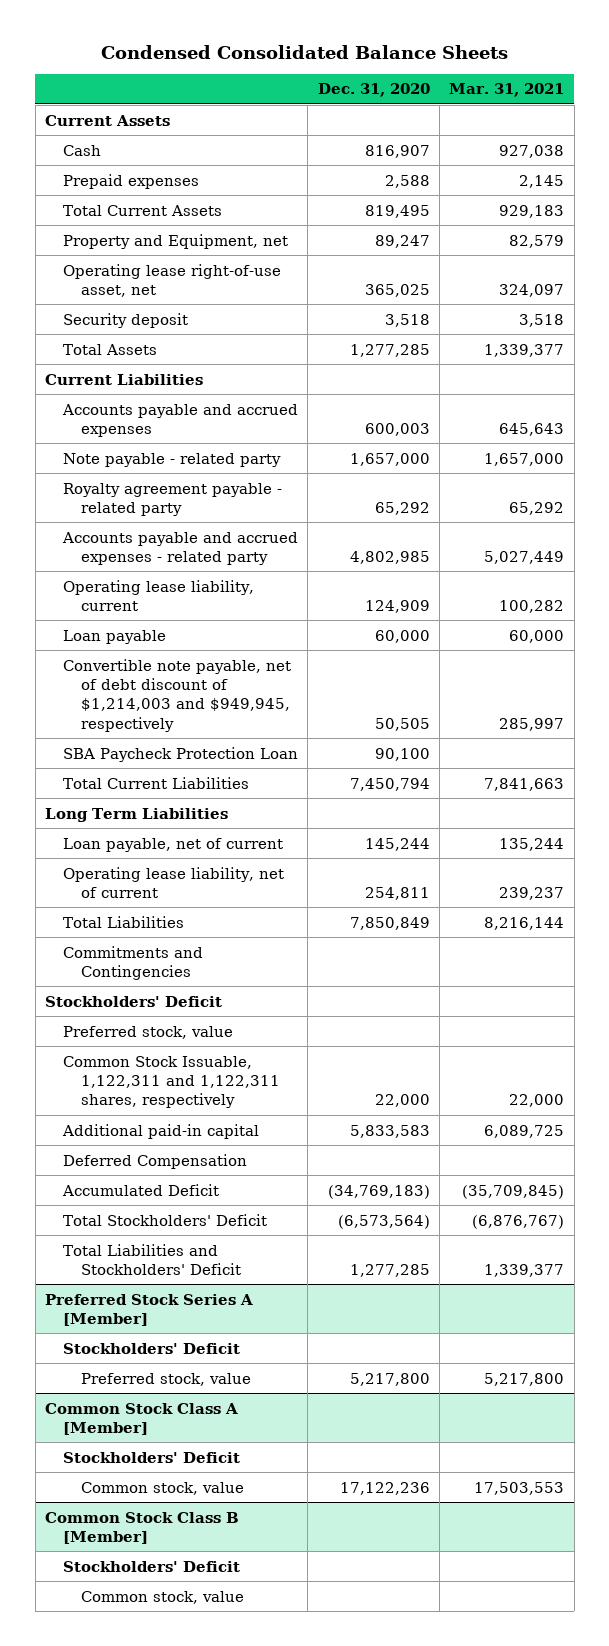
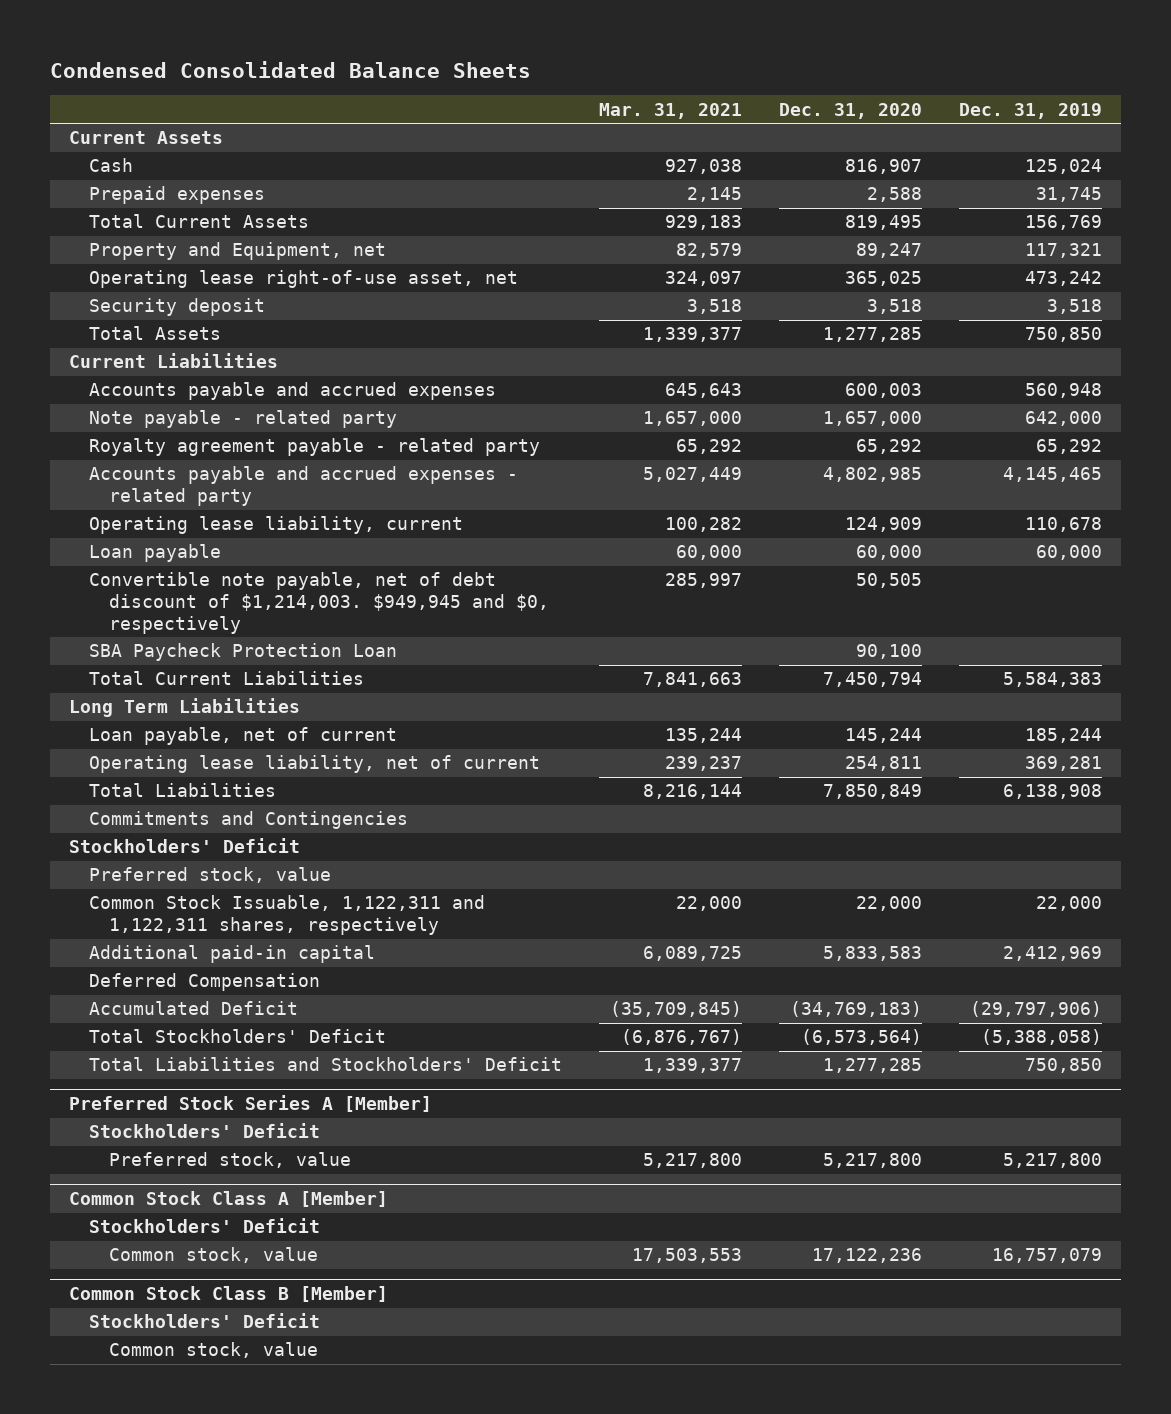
none -> [959,102,1103,119] Dec. 31, 2019
[63,658,292,732] Convertible note payable, net of debt discount of $1,214,003 and $949,945, respectively -> [88,572,549,635] Convertible note payable, net of debt discount of $1,214,003. $949,945 and $0, respectively

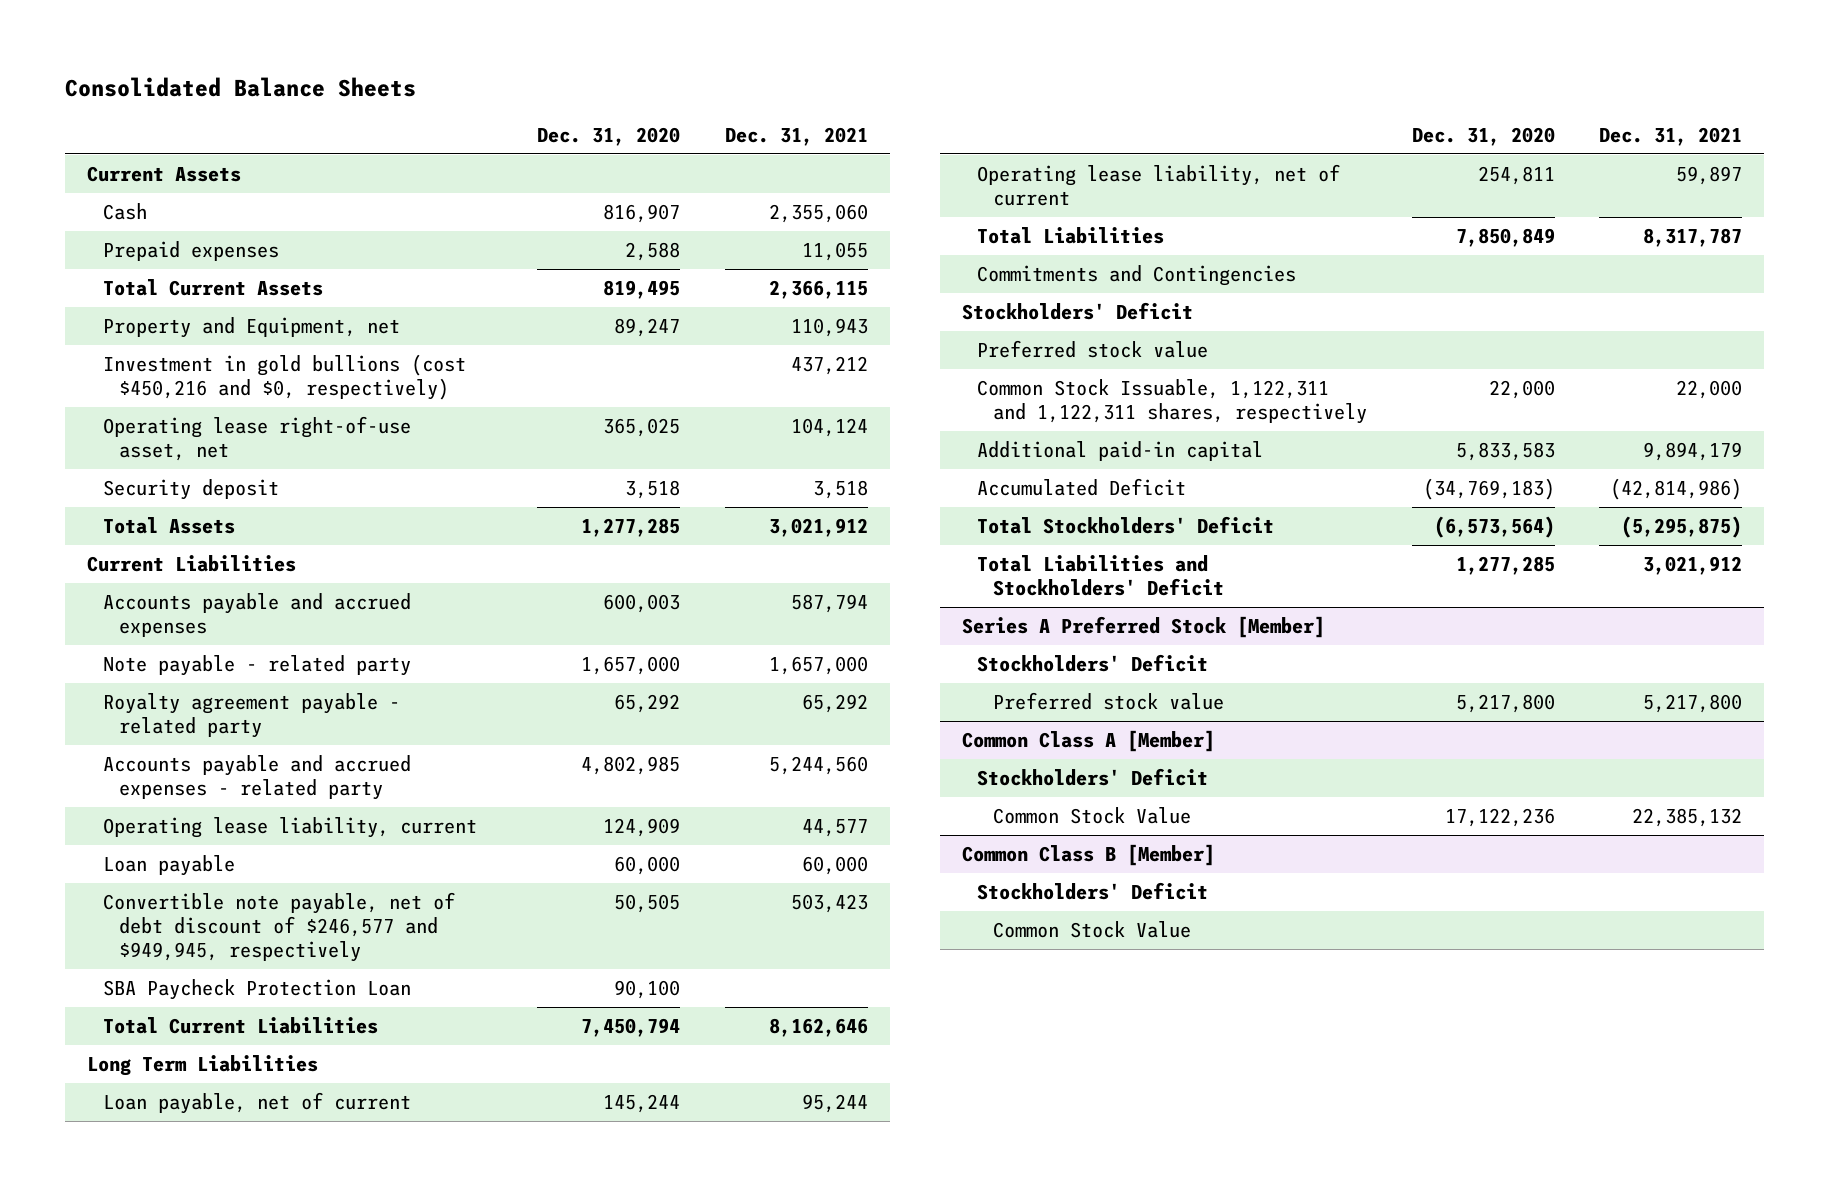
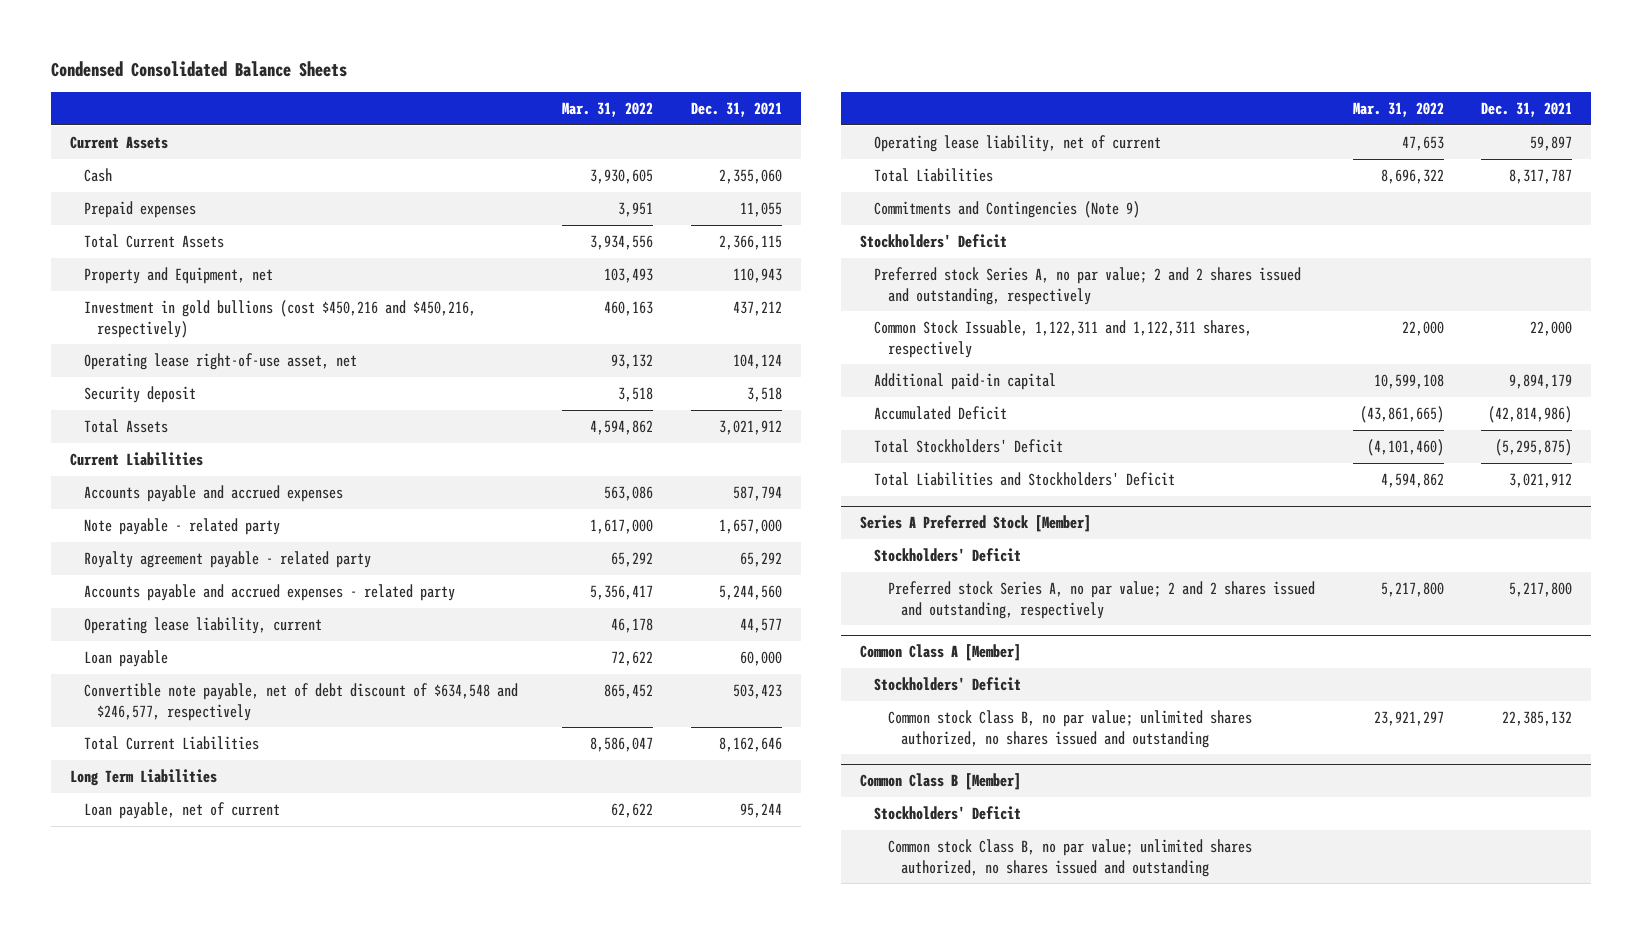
[65,76,417,97] Consolidated Balance Sheets -> [50,61,347,78] Condensed Consolidated Balance Sheets
[537,126,681,146] Dec. 31, 2020 -> none
none -> [562,102,654,118] Mar. 31, 2022
[103,353,467,400] Investment in gold bullions (cost $450,216 and $0, respectively) -> [83,299,476,338] Investment in gold bullions (cost $450,216 and $450,216, respectively)
[103,978,412,1000] SBA Paycheck Protection Loan -> none
[103,891,456,962] Convertible note payable, net of debt discount of $246,577 and $949,945, respectively -> [83,682,518,721] Convertible note payable, net of debt discount of $634,548 and $246,577, respectively
[977,264,1297,286] Commitments and Contingencies -> [874,200,1141,218] Commitments and Contingencies (Note 9)
[977,339,1209,358] Preferred stock value -> [874,266,1302,305] Preferred stock Series A, no par value; 2 and 2 shares issued and outstanding, respectively
[993,691,1225,710] Preferred stock value -> [887,580,1315,619] Preferred stock Series A, no par value; 2 and 2 shares issued and outstanding, respectively
[993,806,1192,824] Common Stock Value -> [887,709,1252,748] Common stock Class B, no par value; unlimited shares authorized, no shares issued and outstanding
[993,920,1192,938] Common Stock Value -> [887,838,1252,877] Common stock Class B, no par value; unlimited shares authorized, no shares issued and outstanding

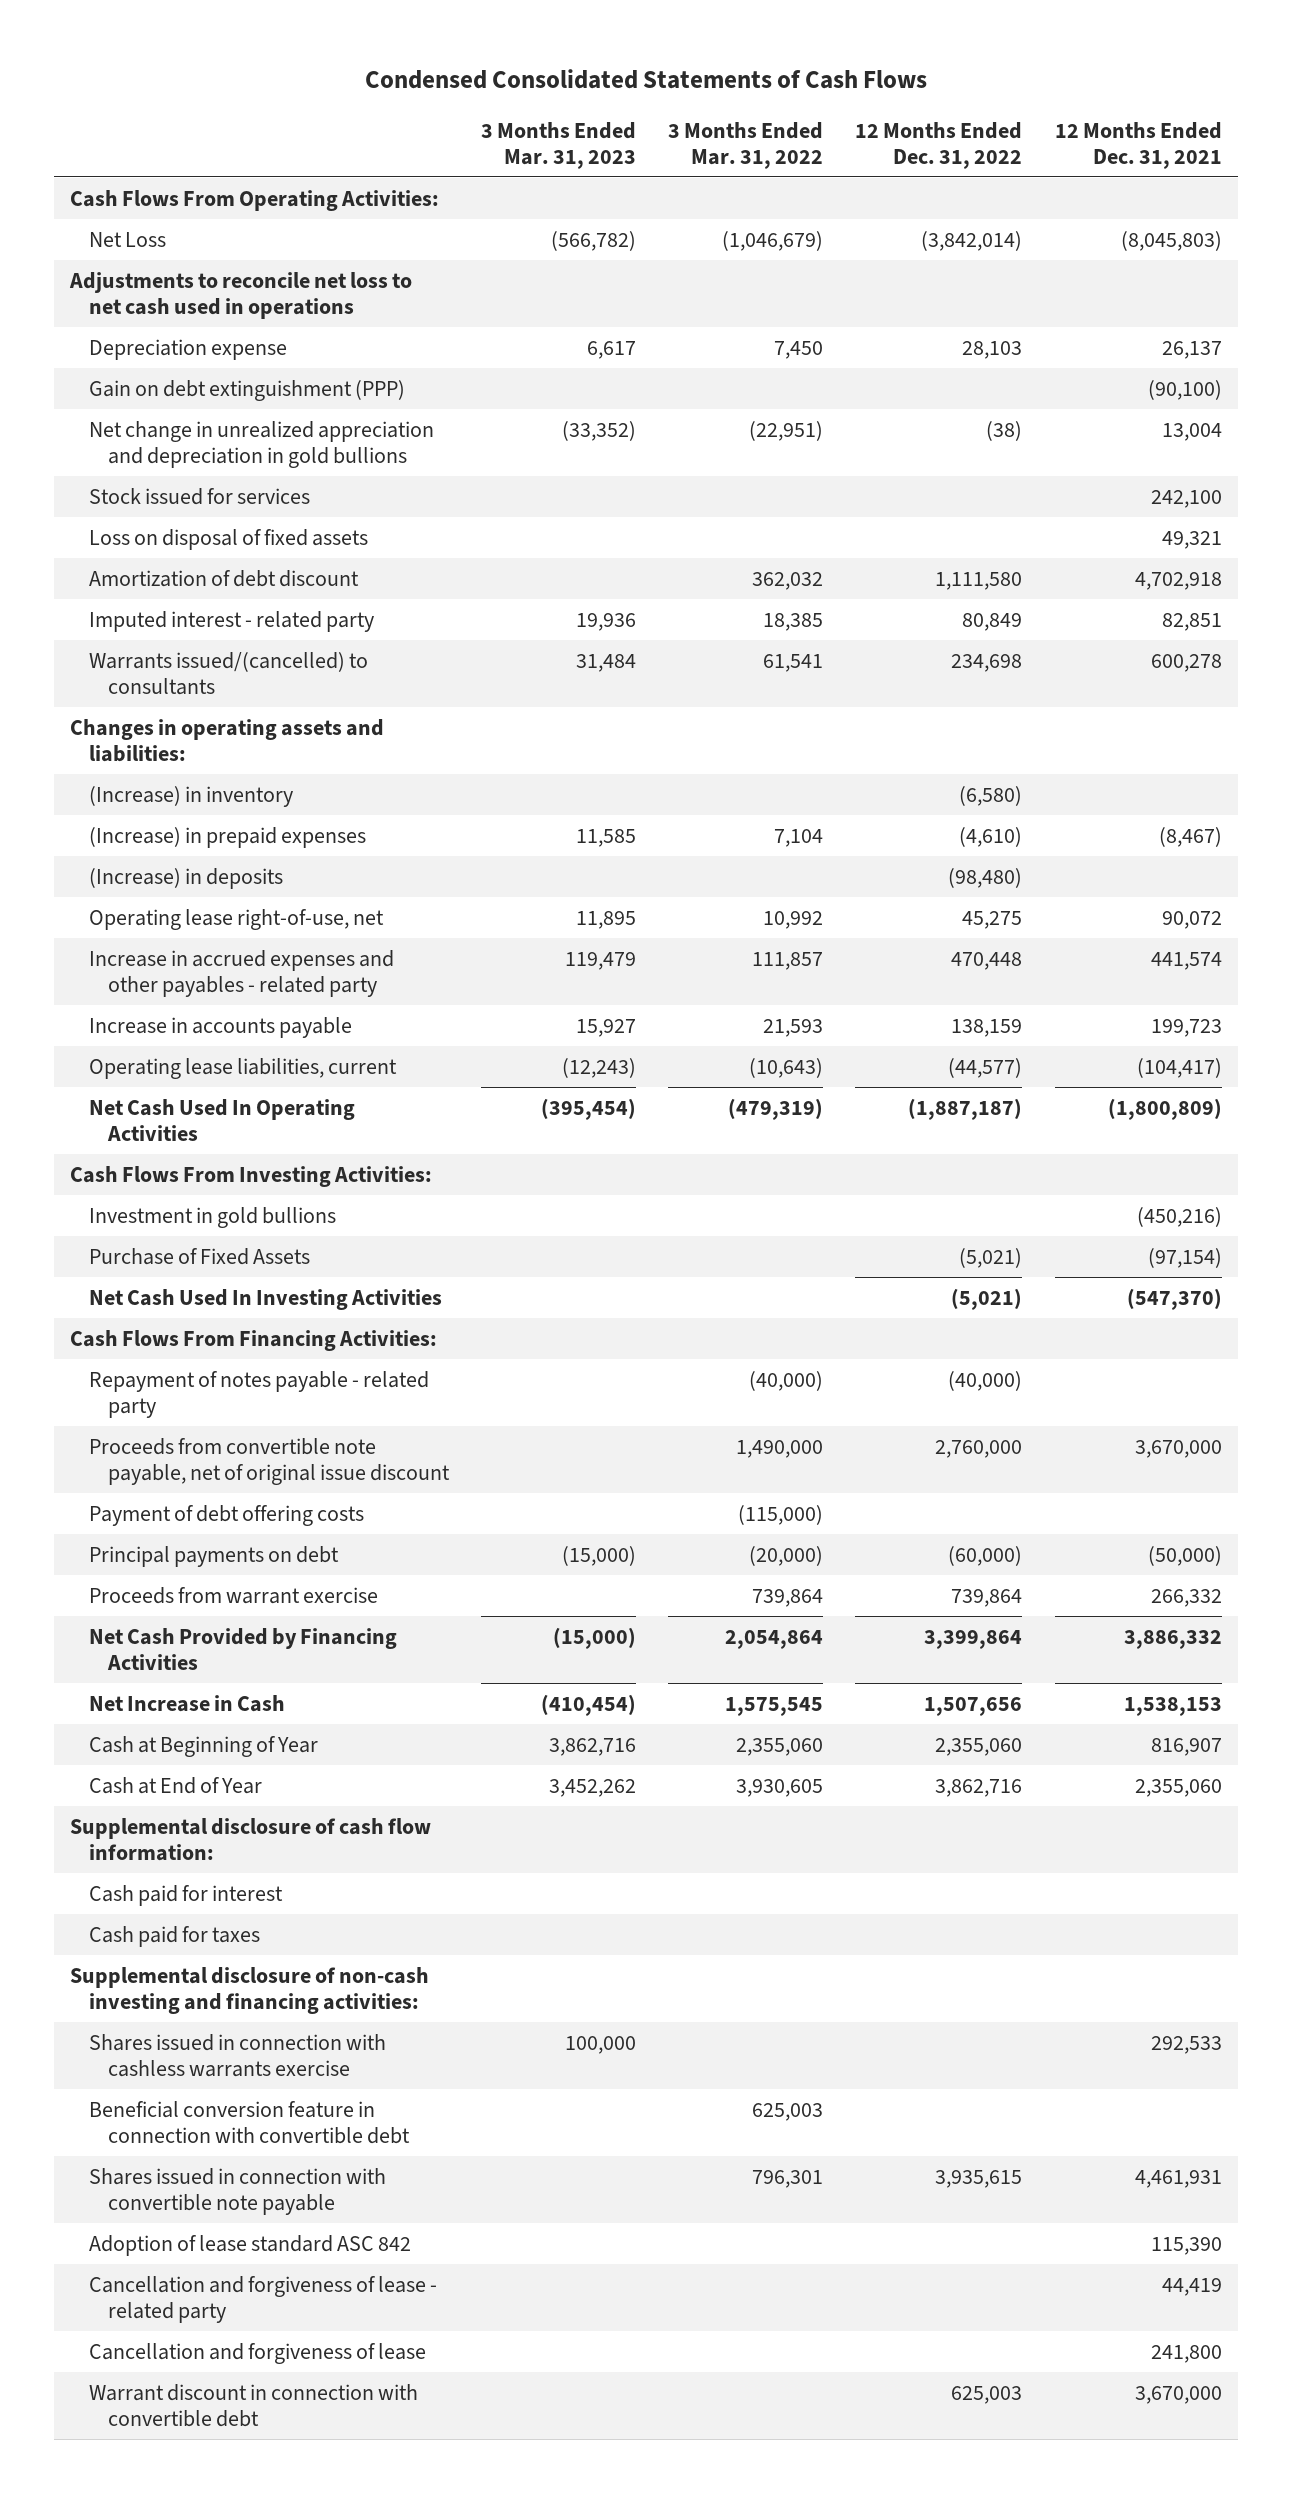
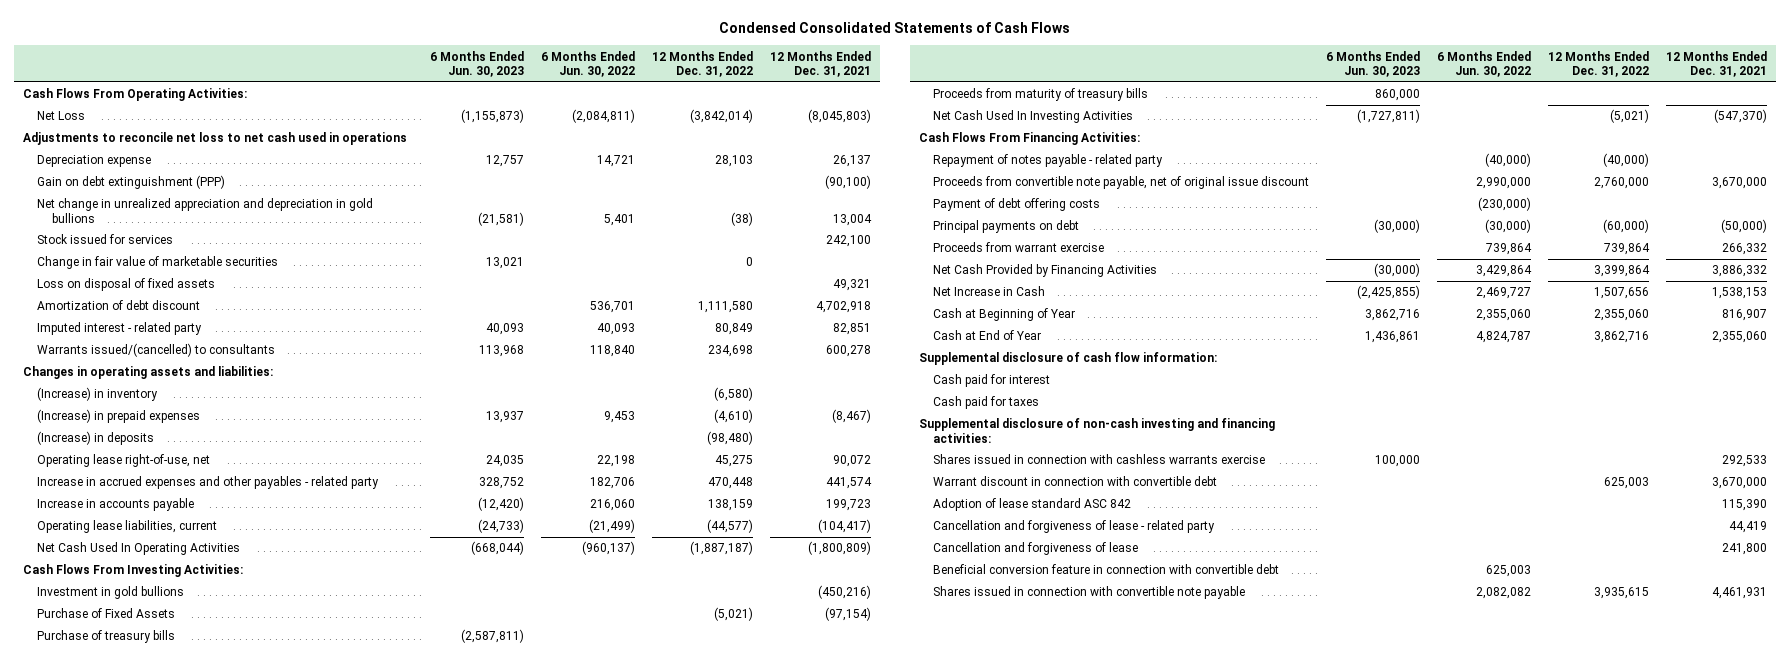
[480,121,636,169] 3 Months Ended Mar. 31, 2023 -> none
[668,121,824,169] 3 Months Ended Mar. 31, 2022 -> none
none -> [430,50,525,78] 6 Months Ended Jun. 30, 2023
none -> [541,50,636,78] 6 Months Ended Jun. 30, 2022
none -> [37,256,279,270] Change in fair value of marketable securities
none -> [37,630,176,644] Purchase of treasury bills
none -> [933,88,1149,102] Proceeds from maturity of treasury bills
[89,2383,419,2427] Warrant discount in connection with convertible debt -> [933,476,1218,487] Warrant discount in connection with convertible debt
[89,2100,410,2144] Beneficial conversion feature in connection with convertible debt -> [933,564,1280,575] Beneficial conversion feature in connection with convertible debt
[89,2167,387,2215] Shares issued in connection with convertible note payable -> [933,586,1246,600] Shares issued in connection with convertible note payable

